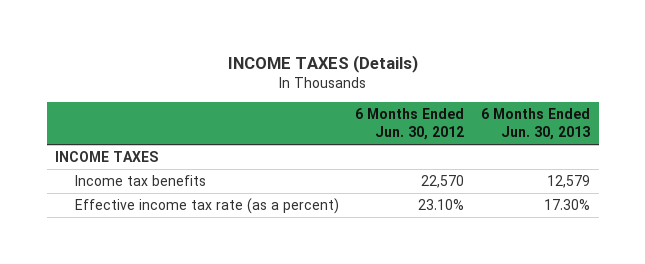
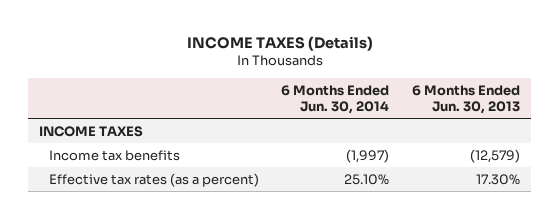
[355,108,465,140] 6 Months Ended Jun. 30, 2012 -> none
none -> [281,84,390,114] 6 Months Ended Jun. 30, 2014
[547,175,591,189] 12,579 -> [470,148,521,163] (12,579)
[74,198,339,215] Effective income tax rate (as a percent) -> [48,172,259,187] Effective tax rates (as a percent)

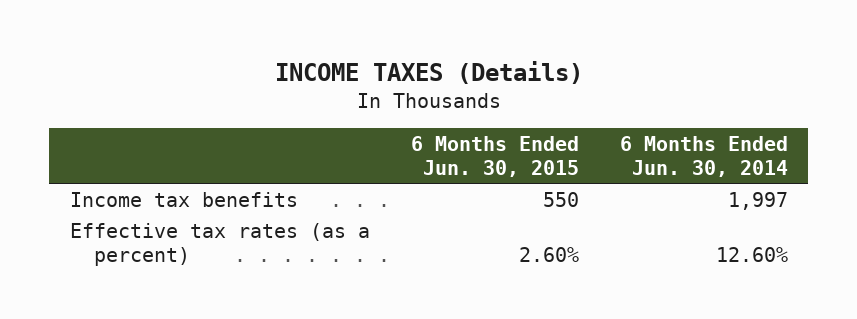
[412,84,521,114] 6 Months Ended Jun. 30, 2013 -> none
none -> [410,136,579,178] 6 Months Ended Jun. 30, 2015
[39,125,144,137] INCOME TAXES -> none
[346,148,390,163] (1,997) -> [727,191,788,210] 1,997
[344,173,390,185] 25.10% -> [715,246,788,262] 12.60%

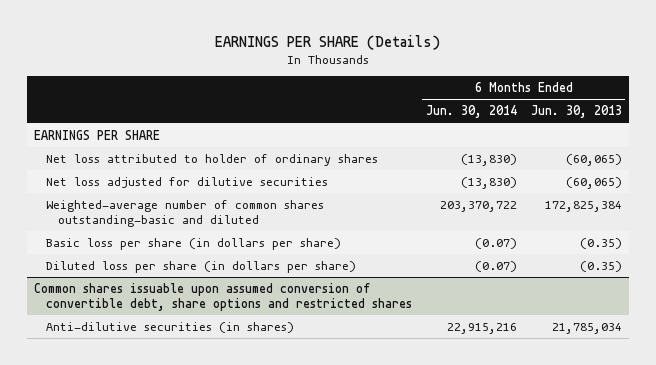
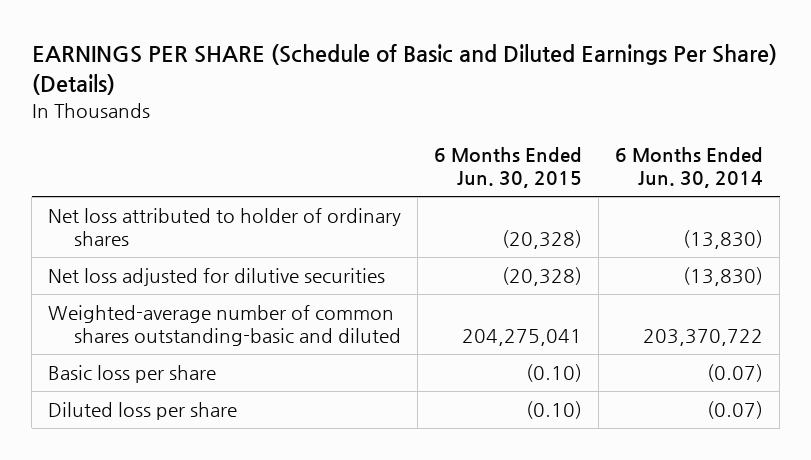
[214,34,440,50] EARNINGS PER SHARE (Details) -> [31,44,777,96] EARNINGS PER SHARE (Schedule of Basic and Diluted Earnings Per Share) (Details)
[530,105,622,119] Jun. 30, 2013 -> none
none -> [434,147,583,189] 6 Months Ended Jun. 30, 2015
[34,129,161,140] EARNINGS PER SHARE -> none
[34,282,413,311] Common shares issuable upon assumed conversion of convertible debt, share options and restricted shares -> none
[46,321,295,333] Anti-dilutive securities (in shares) -> none
[46,237,342,250] Basic loss per share (in dollars per share) -> [48,365,217,384] Basic loss per share
[46,260,357,273] Diluted loss per share (in dollars per share) -> [48,402,238,421] Diluted loss per share

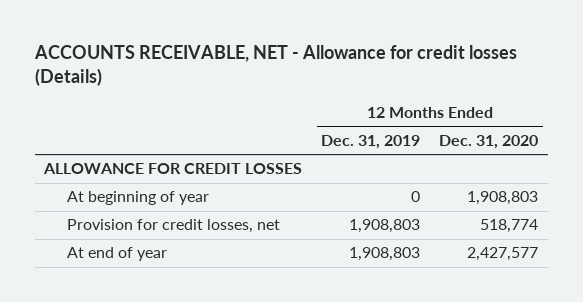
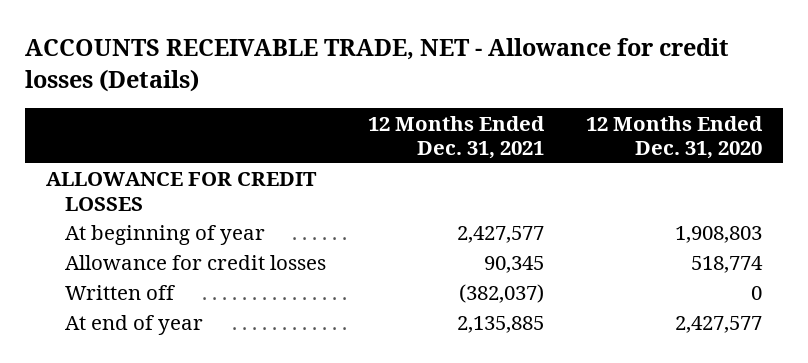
[33,44,517,87] ACCOUNTS RECEIVABLE, NET - Allowance for credit losses (Details) -> [24,38,729,92] ACCOUNTS RECEIVABLE TRADE, NET - Allowance for credit losses (Details)
[321,135,421,150] Dec. 31, 2019 -> none
none -> [368,115,546,159] 12 Months Ended Dec. 31, 2021
[67,219,281,234] Provision for credit losses, net -> [65,255,327,271] Allowance for credit losses
none -> [65,285,176,301] Written off

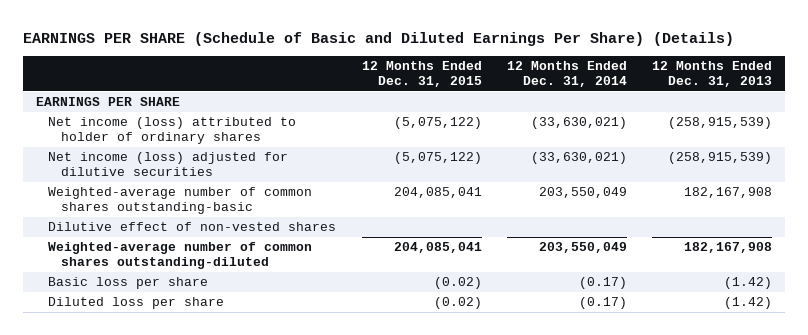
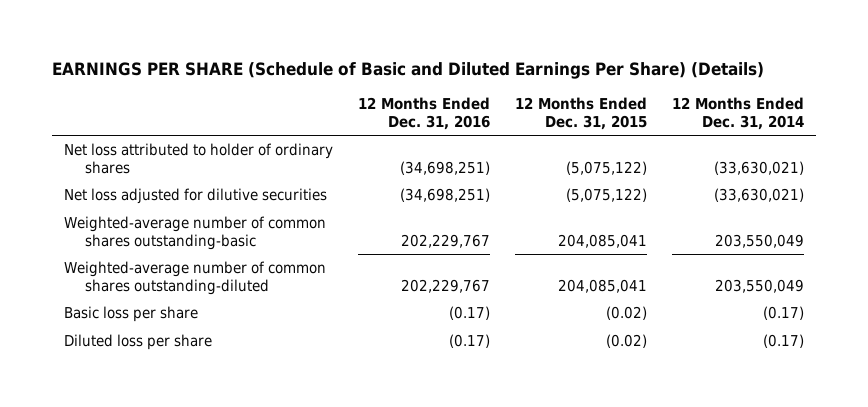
[652,61,773,88] 12 Months Ended Dec. 31, 2013 -> none
none -> [358,97,491,130] 12 Months Ended Dec. 31, 2016
[35,97,180,107] EARNINGS PER SHARE -> none
[48,117,297,145] Net income (loss) attributed to holder of ordinary shares -> [64,143,334,174] Net loss attributed to holder of ordinary shares
[48,152,289,177] Net income (loss) adjusted for dilutive securities -> [64,188,328,205] Net loss adjusted for dilutive securities
[48,222,337,232] Dilutive effect of non-vested shares -> none

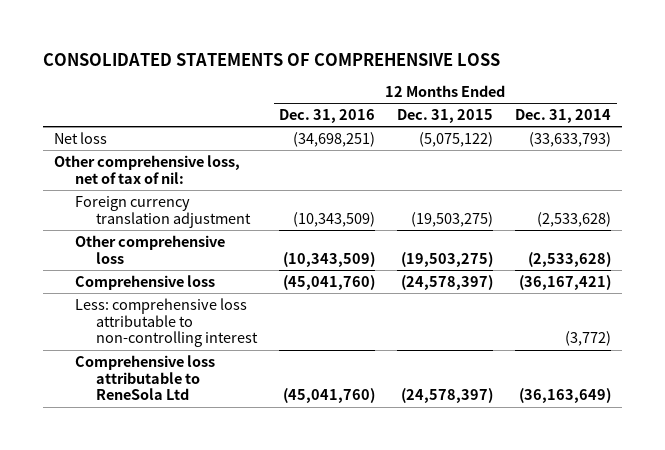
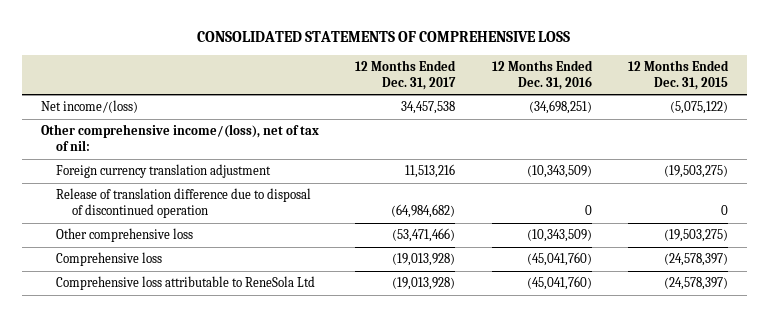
[515,109,612,124] Dec. 31, 2014 -> none
none -> [355,59,457,90] 12 Months Ended Dec. 31, 2017
[54,131,108,144] Net loss -> [40,100,138,114] Net income/(loss)
[54,154,241,184] Other comprehensive loss, net of tax of nil: -> [40,124,319,152] Other comprehensive income/(loss), net of tax of nil:
none -> [56,188,312,219] Release of translation difference due to disposal of discontinued operation
[75,297,259,348] Less: comprehensive loss attributable to non-controlling interest -> none

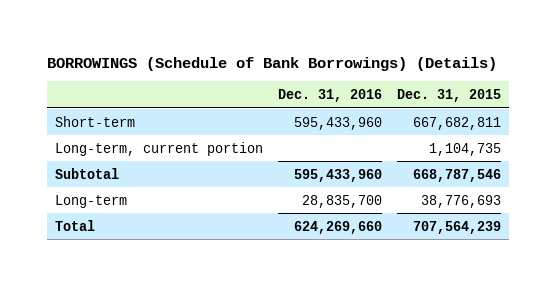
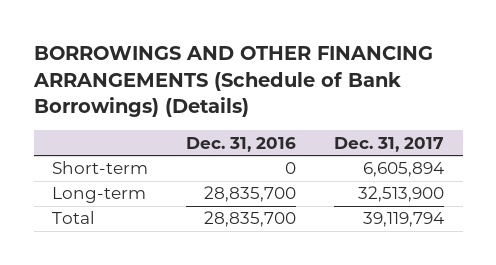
[46,56,497,71] BORROWINGS (Schedule of Bank Borrowings) (Details) -> [32,46,433,118] BORROWINGS AND OTHER FINANCING ARRANGEMENTS (Schedule of Bank Borrowings) (Details)
[397,88,502,102] Dec. 31, 2015 -> none
none -> [333,136,444,152] Dec. 31, 2017
[54,141,263,156] Long-term, current portion -> none
[54,167,119,179] Subtotal -> none
[293,116,382,130] 595,433,960 -> [285,162,297,175] 0
[293,220,382,234] 624,269,660 -> [204,211,297,228] 28,835,700

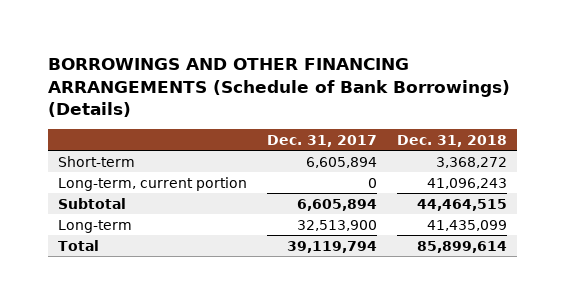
[186,136,297,152] Dec. 31, 2016 -> none
none -> [397,134,508,147] Dec. 31, 2018
none -> [58,176,248,191] Long-term, current portion
none -> [58,197,127,209] Subtotal

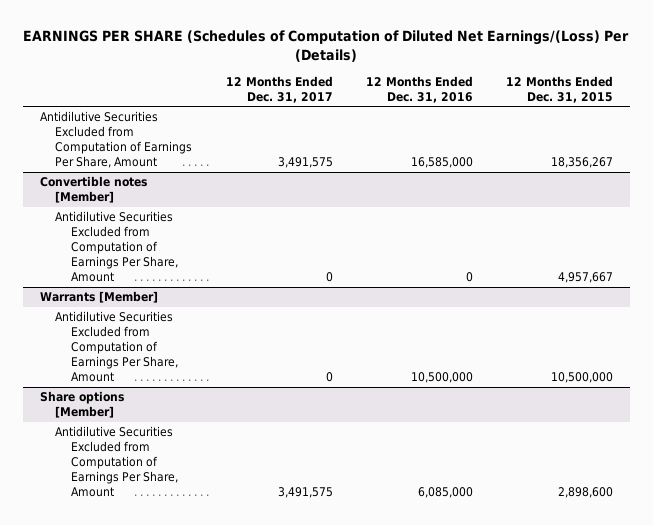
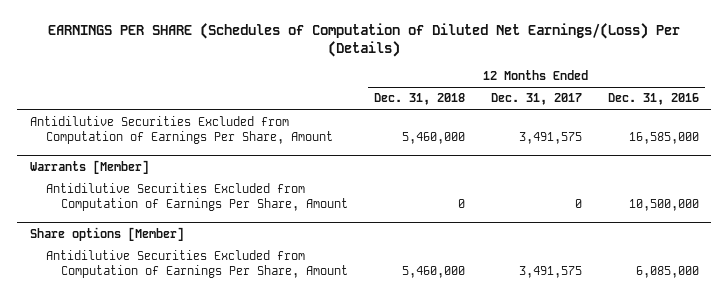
[506,75,614,103] 12 Months Ended Dec. 31, 2015 -> none
none -> [374,93,466,106] Dec. 31, 2018
[39,176,147,204] Convertible notes [Member] -> none
[55,211,178,283] Antidilutive Securities Excluded from Computation of Earnings Per Share, Amount -> none

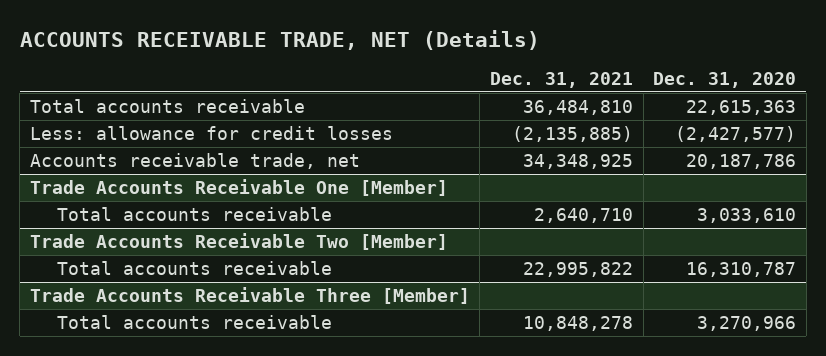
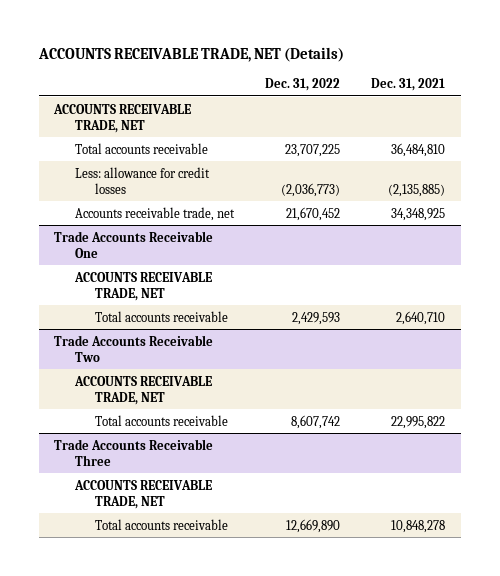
[653,71,797,88] Dec. 31, 2020 -> none
none -> [264,78,340,92] Dec. 31, 2022
none -> [53,103,192,133] ACCOUNTS RECEIVABLE TRADE, NET
[29,178,448,196] Trade Accounts Receivable One [Member] -> [54,230,214,258] Trade Accounts Receivable One
none -> [73,271,212,301] ACCOUNTS RECEIVABLE TRADE, NET
[29,232,448,250] Trade Accounts Receivable Two [Member] -> [54,334,214,362] Trade Accounts Receivable Two
none -> [73,375,212,405] ACCOUNTS RECEIVABLE TRADE, NET
[29,286,470,304] Trade Accounts Receivable Three [Member] -> [54,438,214,466] Trade Accounts Receivable Three
none -> [73,479,212,509] ACCOUNTS RECEIVABLE TRADE, NET

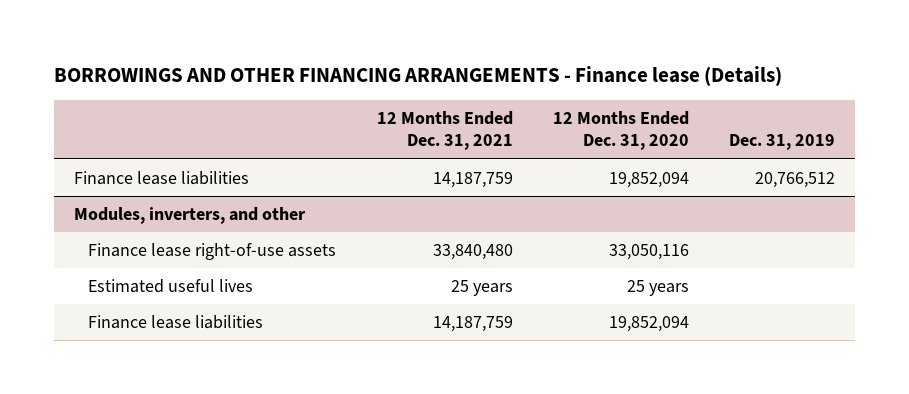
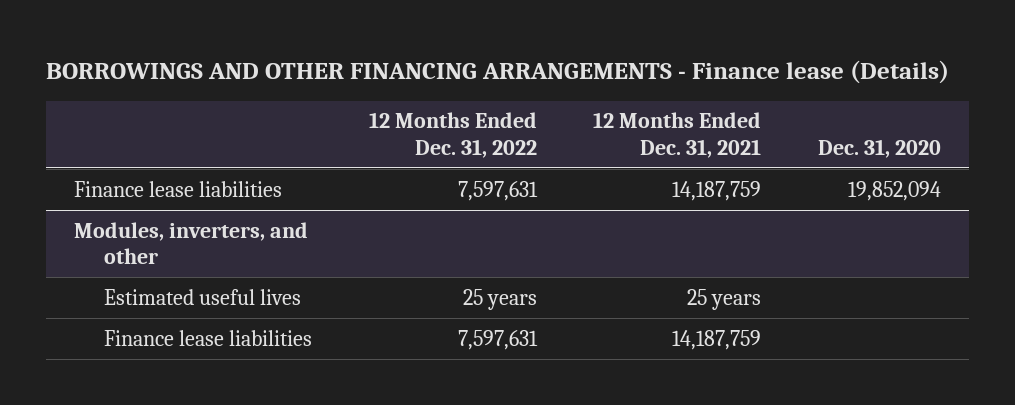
[552,111,689,151] 12 Months Ended Dec. 31, 2020 -> none
[729,134,836,151] Dec. 31, 2019 -> none
none -> [368,112,537,158] 12 Months Ended Dec. 31, 2022
none -> [817,138,941,158] Dec. 31, 2020
[88,243,337,261] Finance lease right-of-use assets -> none

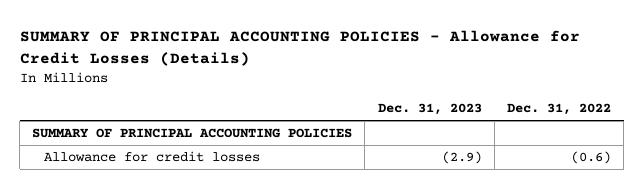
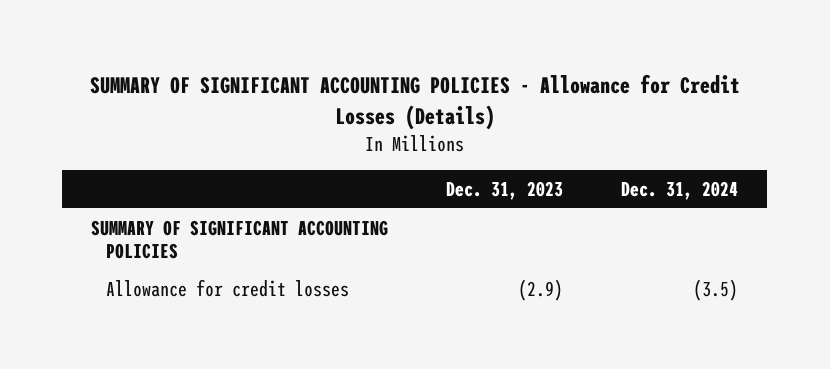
[19,30,580,67] SUMMARY OF PRINCIPAL ACCOUNTING POLICIES - Allowance for Credit Losses (Details) -> [89,74,740,130] SUMMARY OF SIGNIFICANT ACCOUNTING POLICIES - Allowance for Credit Losses (Details)
[507,103,612,116] Dec. 31, 2022 -> none
none -> [621,180,739,200] Dec. 31, 2024
[32,128,353,139] SUMMARY OF PRINCIPAL ACCOUNTING POLICIES -> [91,219,389,260] SUMMARY OF SIGNIFICANT ACCOUNTING POLICIES

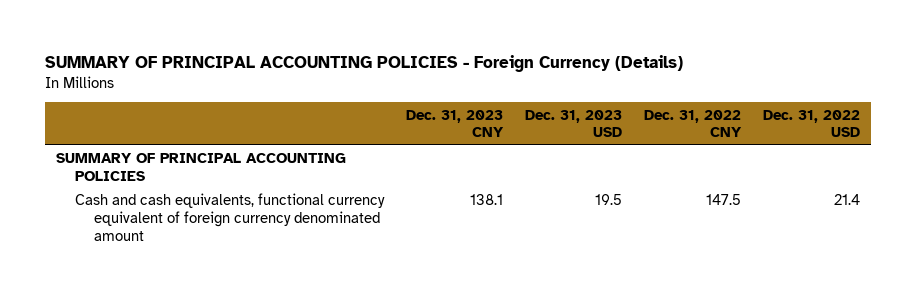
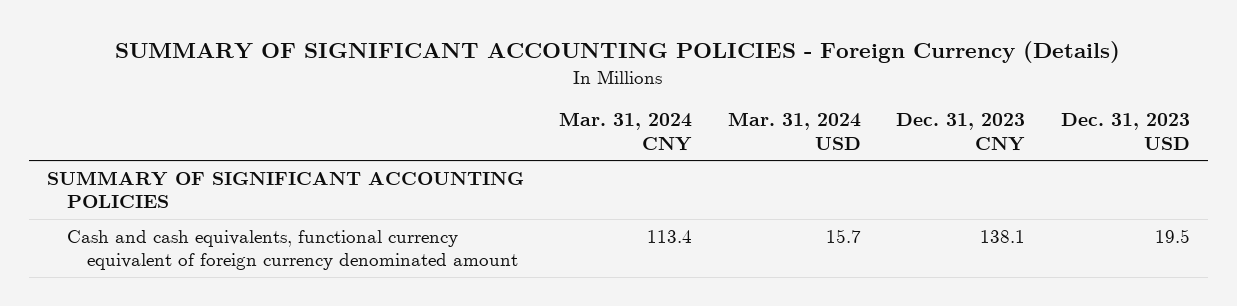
[44,54,683,72] SUMMARY OF PRINCIPAL ACCOUNTING POLICIES - Foreign Currency (Details) -> [115,41,1121,64] SUMMARY OF SIGNIFICANT ACCOUNTING POLICIES - Foreign Currency (Details)
[643,109,742,138] Dec. 31, 2022 CNY -> none
[762,109,860,138] Dec. 31, 2022 USD -> none
none -> [559,111,693,151] Mar. 31, 2024 CNY
none -> [727,111,861,150] Mar. 31, 2024 USD
[55,153,346,182] SUMMARY OF PRINCIPAL ACCOUNTING POLICIES -> [46,170,524,209] SUMMARY OF SIGNIFICANT ACCOUNTING POLICIES

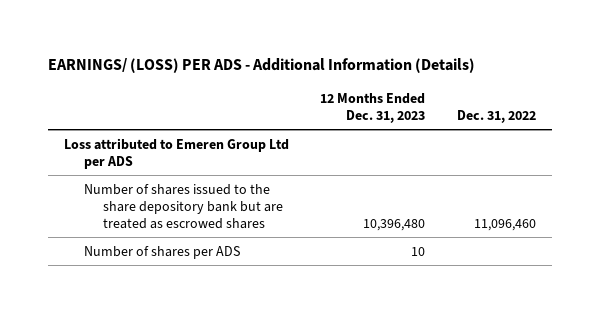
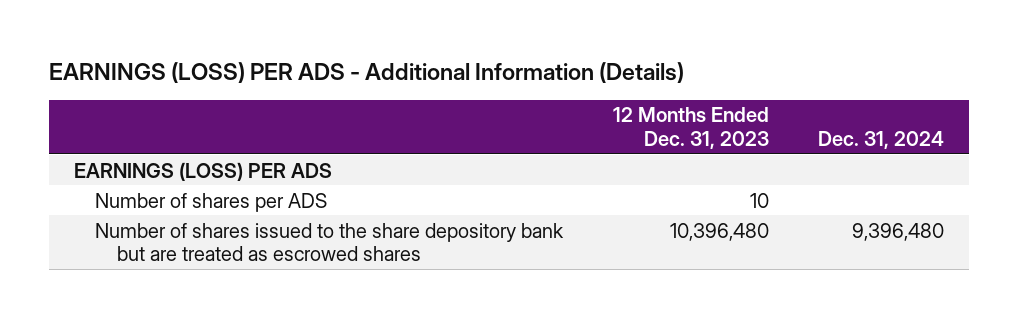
[48,57,476,73] EARNINGS/ (LOSS) PER ADS - Additional Information (Details) -> [48,61,684,83] EARNINGS (LOSS) PER ADS - Additional Information (Details)
[456,109,536,123] Dec. 31, 2022 -> none
none -> [818,130,945,149] Dec. 31, 2024
[63,137,289,169] Loss attributed to Emeren Group Ltd per ADS -> [73,161,332,181] EARNINGS (LOSS) PER ADS
[83,183,284,229] Number of shares issued to the share depository bank but are treated as escrowed shares -> [95,222,565,261] Number of shares issued to the share depository bank but are treated as escrowed shares

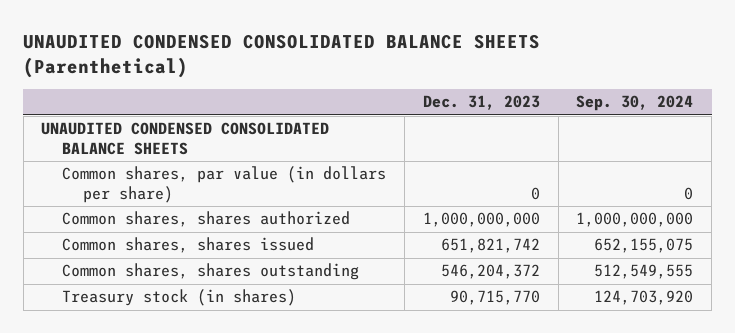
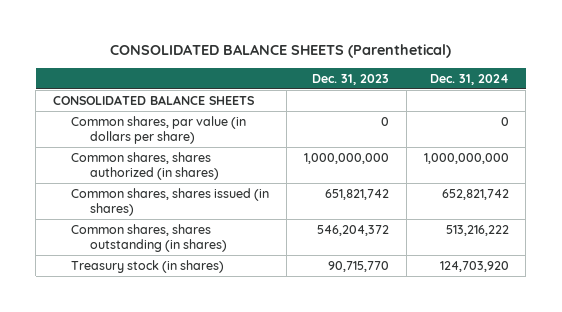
[23,33,541,78] UNAUDITED CONDENSED CONSOLIDATED BALANCE SHEETS (Parenthetical) -> [109,44,451,59] CONSOLIDATED BALANCE SHEETS (Parenthetical)
[576,95,694,112] Sep. 30, 2024 -> none
none -> [429,73,509,85] Dec. 31, 2024
[41,122,330,155] UNAUDITED CONDENSED CONSOLIDATED BALANCE SHEETS -> [53,95,255,106] CONSOLIDATED BALANCE SHEETS
[62,211,351,228] Common shares, shares authorized -> [71,152,219,181] Common shares, shares authorized (in shares)
[62,237,315,254] Common shares, shares issued -> [71,188,270,217] Common shares, shares issued (in shares)
[62,263,360,281] Common shares, shares outstanding -> [71,224,227,253] Common shares, shares outstanding (in shares)

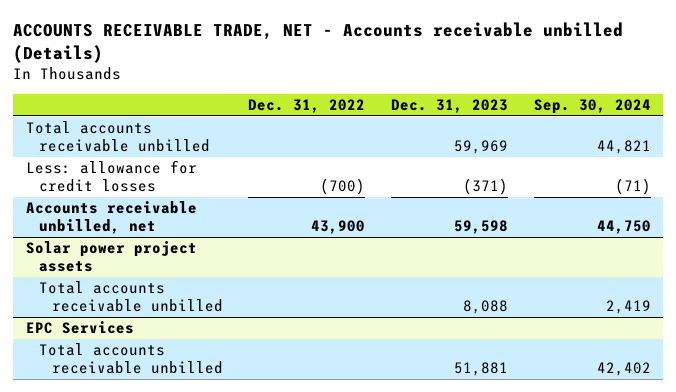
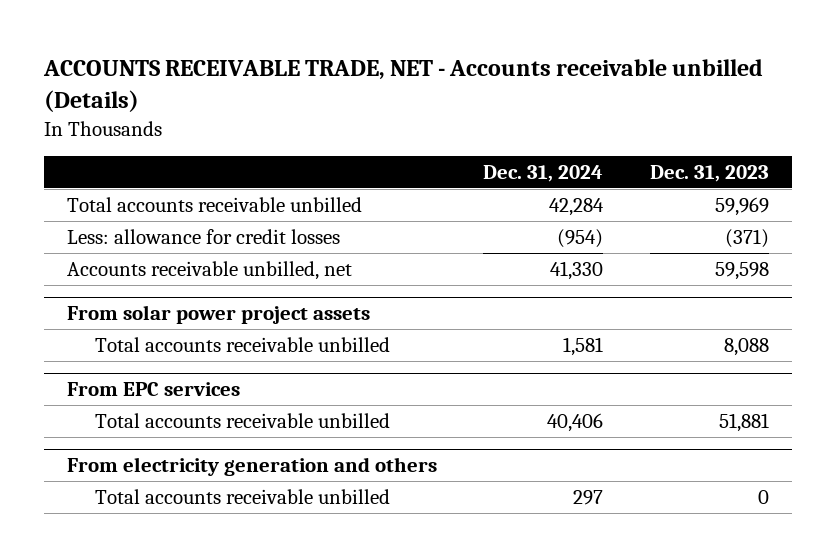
[248,98,366,113] Dec. 31, 2022 -> none
[533,98,651,114] Sep. 30, 2024 -> none
none -> [483,165,604,183] Dec. 31, 2024
[25,241,197,272] Solar power project assets -> [67,304,371,324] From solar power project assets
[25,321,134,335] EPC Services -> [67,381,241,396] From EPC services
none -> [67,456,438,476] From electricity generation and others
none -> [94,488,390,504] Total accounts receivable unbilled

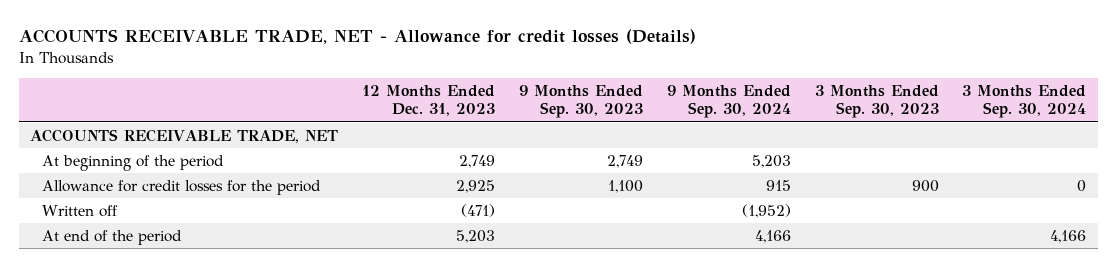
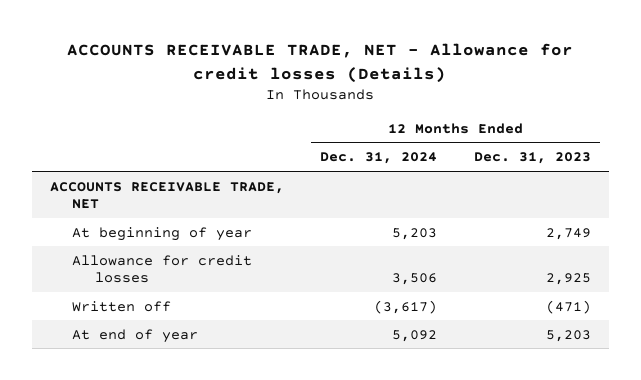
[519,84,644,119] 9 Months Ended Sep. 30, 2023 -> none
[666,84,791,119] 9 Months Ended Sep. 30, 2024 -> none
[814,84,939,119] 3 Months Ended Sep. 30, 2023 -> none
[962,84,1087,119] 3 Months Ended Sep. 30, 2024 -> none
none -> [320,152,438,165] Dec. 31, 2024
[42,154,225,171] At beginning of the period -> [72,226,253,241] At beginning of year
[42,179,322,195] Allowance for credit losses for the period -> [72,254,253,284] Allowance for credit losses
[42,229,183,245] At end of the period -> [72,328,199,343] At end of year

